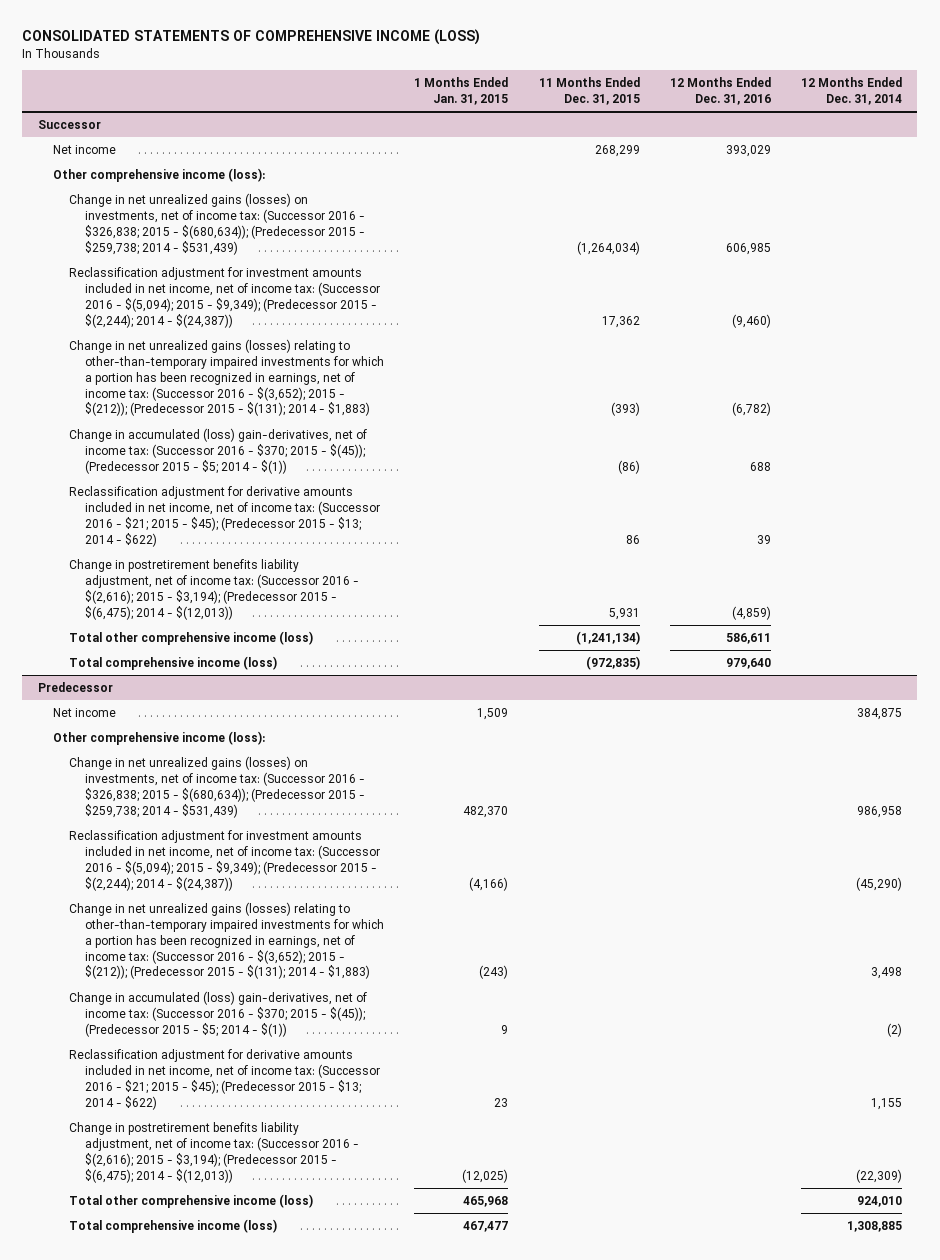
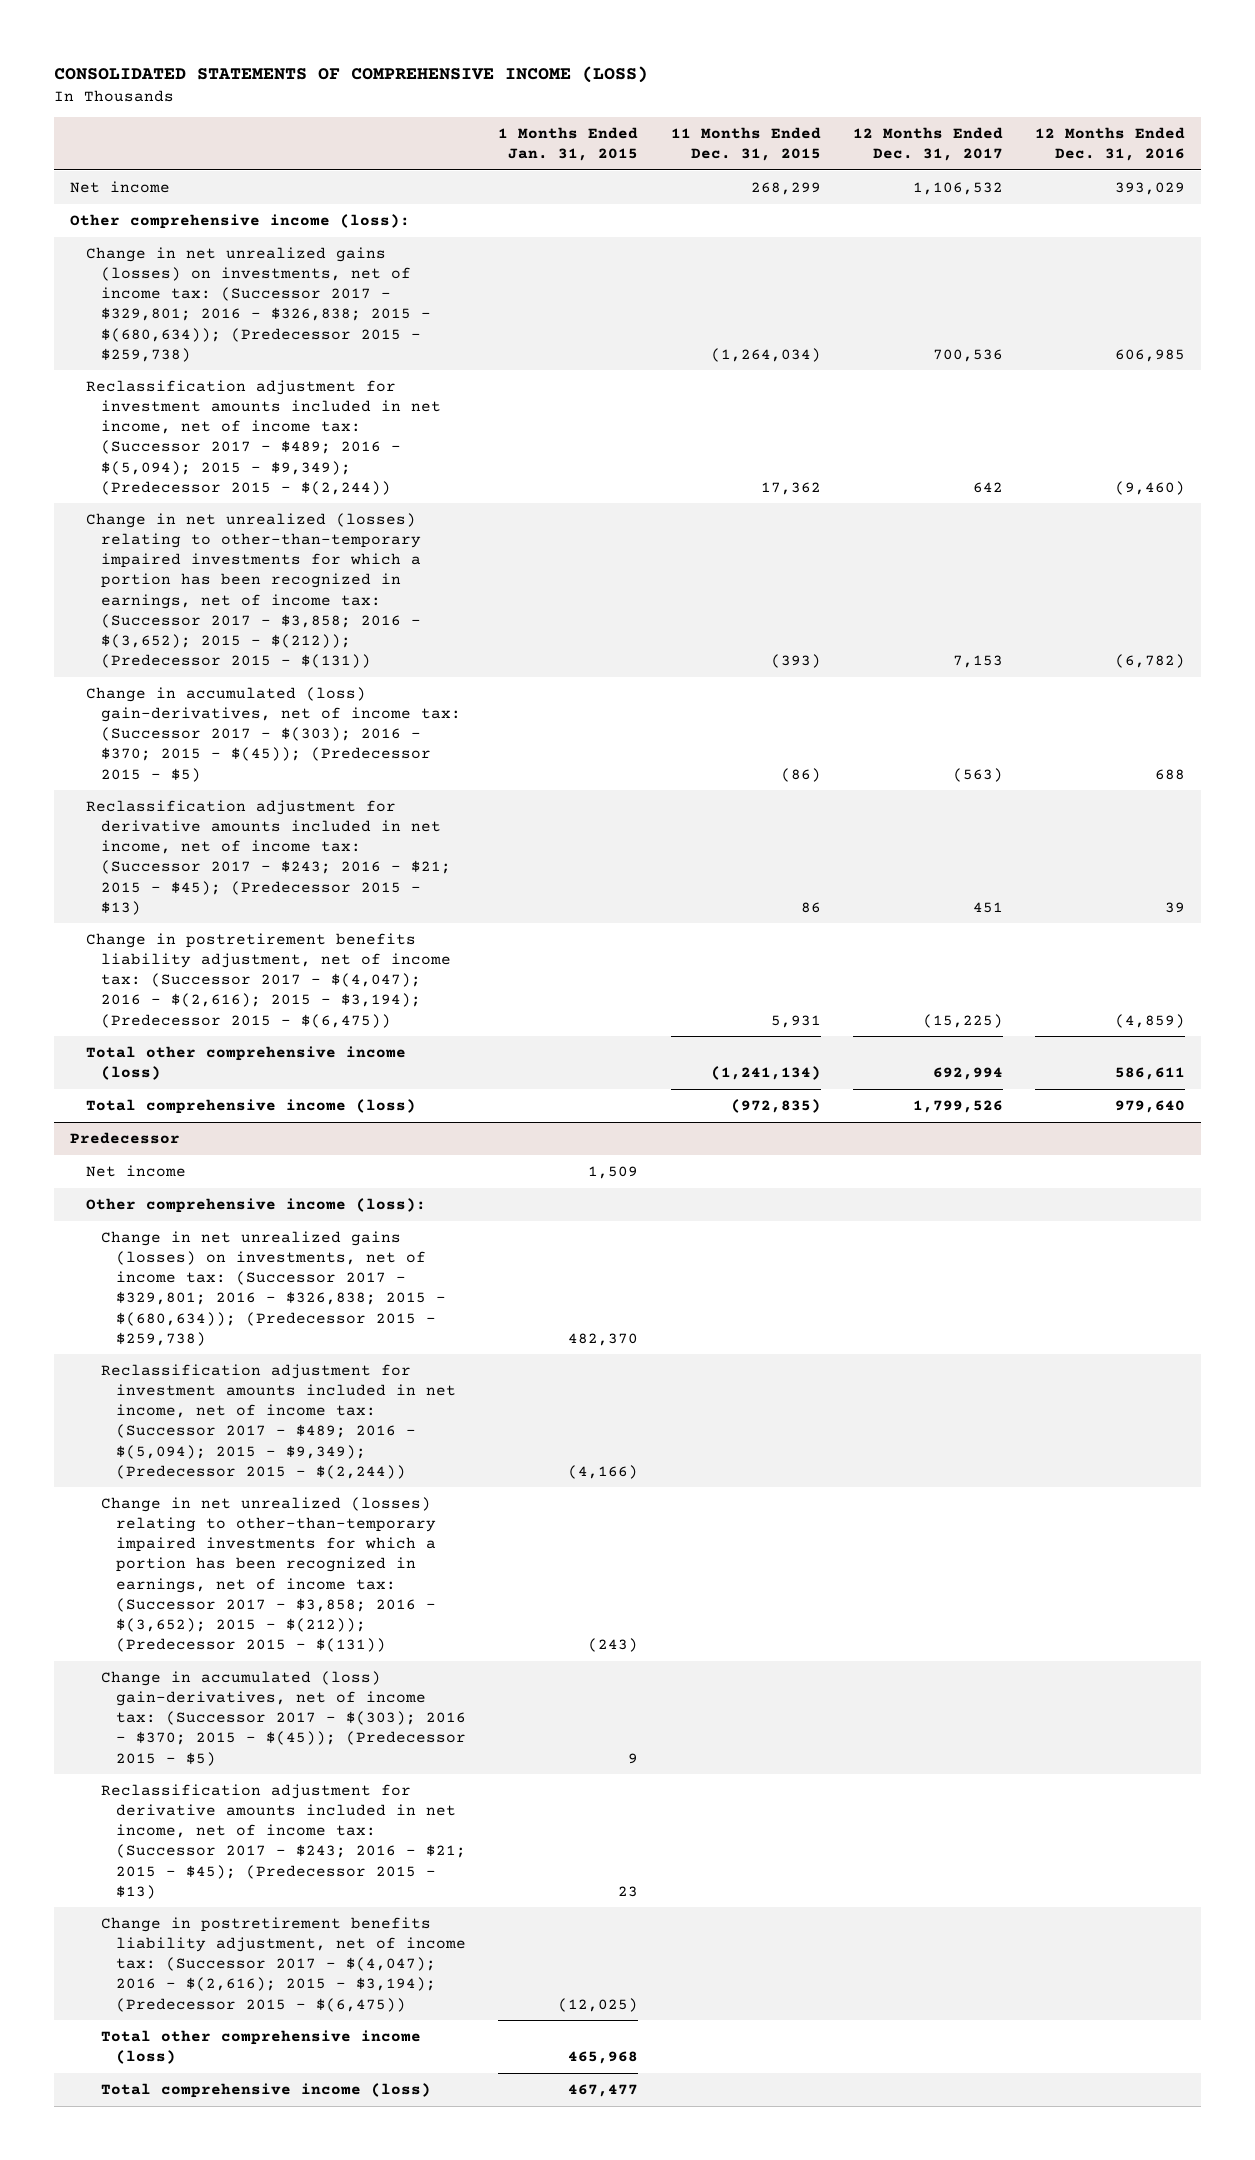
[801,76,903,105] 12 Months Ended Dec. 31, 2014 -> none
none -> [852,126,1003,161] 12 Months Ended Dec. 31, 2017
[37,119,101,129] Successor -> none
[69,192,366,255] Change in net unrealized gains (losses) on investments, net of income tax: (Successor 2016 - $326,838; 2015 - $(680,634)); (Predecessor 2015 - $259,738; 2014 - $531,439) -> [85,247,431,362] Change in net unrealized gains (losses) on investments, net of income tax: (Successor 2017 - $329,801; 2016 - $326,838; 2015 - $(680,634)); (Predecessor 2015 - $259,738)
[69,266,381,328] Reclassification adjustment for investment amounts included in net income, net of income tax: (Successor 2016 - $(5,094); 2015 - $9,349); (Predecessor 2015 - $(2,244); 2014 - $(24,387)) -> [85,380,441,495] Reclassification adjustment for investment amounts included in net income, net of income tax: (Successor 2017 - $489; 2016 - $(5,094); 2015 - $9,349); (Predecessor 2015 - $(2,244))
[69,338,385,417] Change in net unrealized gains (losses) relating to other-than-temporary impaired investments for which a portion has been recognized in earnings, net of income tax: (Successor 2016 - $(3,652); 2015 - $(212)); (Predecessor 2015 - $(131); 2014 - $1,883) -> [85,513,421,668] Change in net unrealized (losses) relating to other-than-temporary impaired investments for which a portion has been recognized in earnings, net of income tax: (Successor 2017 - $3,858; 2016 - $(3,652); 2015 - $(212)); (Predecessor 2015 - $(131))
[69,427,368,474] Change in accumulated (loss) gain-derivatives, net of income tax: (Successor 2016 - $370; 2015 - $(45)); (Predecessor 2015 - $5; 2014 - $(1)) -> [85,687,461,782] Change in accumulated (loss) gain-derivatives, net of income tax: (Successor 2017 - $(303); 2016 - $370; 2015 - $(45)); (Predecessor 2015 - $5)
[69,485,381,547] Reclassification adjustment for derivative amounts included in net income, net of income tax: (Successor 2016 - $21; 2015 - $45); (Predecessor 2015 - $13; 2014 - $622) -> [85,800,451,915] Reclassification adjustment for derivative amounts included in net income, net of income tax: (Successor 2017 - $243; 2016 - $21; 2015 - $45); (Predecessor 2015 - $13)
[69,558,360,620] Change in postretirement benefits liability adjustment, net of income tax: (Successor 2016 - $(2,616); 2015 - $3,194); (Predecessor 2015 - $(6,475); 2014 - $(12,013)) -> [85,933,451,1028] Change in postretirement benefits liability adjustment, net of income tax: (Successor 2017 - $(4,047); 2016 - $(2,616); 2015 - $3,194); (Predecessor 2015 - $(6,475))
[69,755,366,818] Change in net unrealized gains (losses) on investments, net of income tax: (Successor 2016 - $326,838; 2015 - $(680,634)); (Predecessor 2015 - $259,738; 2014 - $531,439) -> [100,1231,447,1346] Change in net unrealized gains (losses) on investments, net of income tax: (Successor 2017 - $329,801; 2016 - $326,838; 2015 - $(680,634)); (Predecessor 2015 - $259,738)
[69,829,381,891] Reclassification adjustment for investment amounts included in net income, net of income tax: (Successor 2016 - $(5,094); 2015 - $9,349); (Predecessor 2015 - $(2,244); 2014 - $(24,387)) -> [100,1364,457,1479] Reclassification adjustment for investment amounts included in net income, net of income tax: (Successor 2017 - $489; 2016 - $(5,094); 2015 - $9,349); (Predecessor 2015 - $(2,244))
[69,901,385,980] Change in net unrealized gains (losses) relating to other-than-temporary impaired investments for which a portion has been recognized in earnings, net of income tax: (Successor 2016 - $(3,652); 2015 - $(212)); (Predecessor 2015 - $(131); 2014 - $1,883) -> [100,1497,437,1652] Change in net unrealized (losses) relating to other-than-temporary impaired investments for which a portion has been recognized in earnings, net of income tax: (Successor 2017 - $3,858; 2016 - $(3,652); 2015 - $(212)); (Predecessor 2015 - $(131))
[69,990,368,1037] Change in accumulated (loss) gain-derivatives, net of income tax: (Successor 2016 - $370; 2015 - $(45)); (Predecessor 2015 - $5; 2014 - $(1)) -> [100,1671,467,1766] Change in accumulated (loss) gain-derivatives, net of income tax: (Successor 2017 - $(303); 2016 - $370; 2015 - $(45)); (Predecessor 2015 - $5)
[69,1048,381,1110] Reclassification adjustment for derivative amounts included in net income, net of income tax: (Successor 2016 - $21; 2015 - $45); (Predecessor 2015 - $13; 2014 - $622) -> [100,1784,467,1899] Reclassification adjustment for derivative amounts included in net income, net of income tax: (Successor 2017 - $243; 2016 - $21; 2015 - $45); (Predecessor 2015 - $13)
[69,1121,360,1183] Change in postretirement benefits liability adjustment, net of income tax: (Successor 2016 - $(2,616); 2015 - $3,194); (Predecessor 2015 - $(6,475); 2014 - $(12,013)) -> [100,1917,467,2012] Change in postretirement benefits liability adjustment, net of income tax: (Successor 2017 - $(4,047); 2016 - $(2,616); 2015 - $3,194); (Predecessor 2015 - $(6,475))

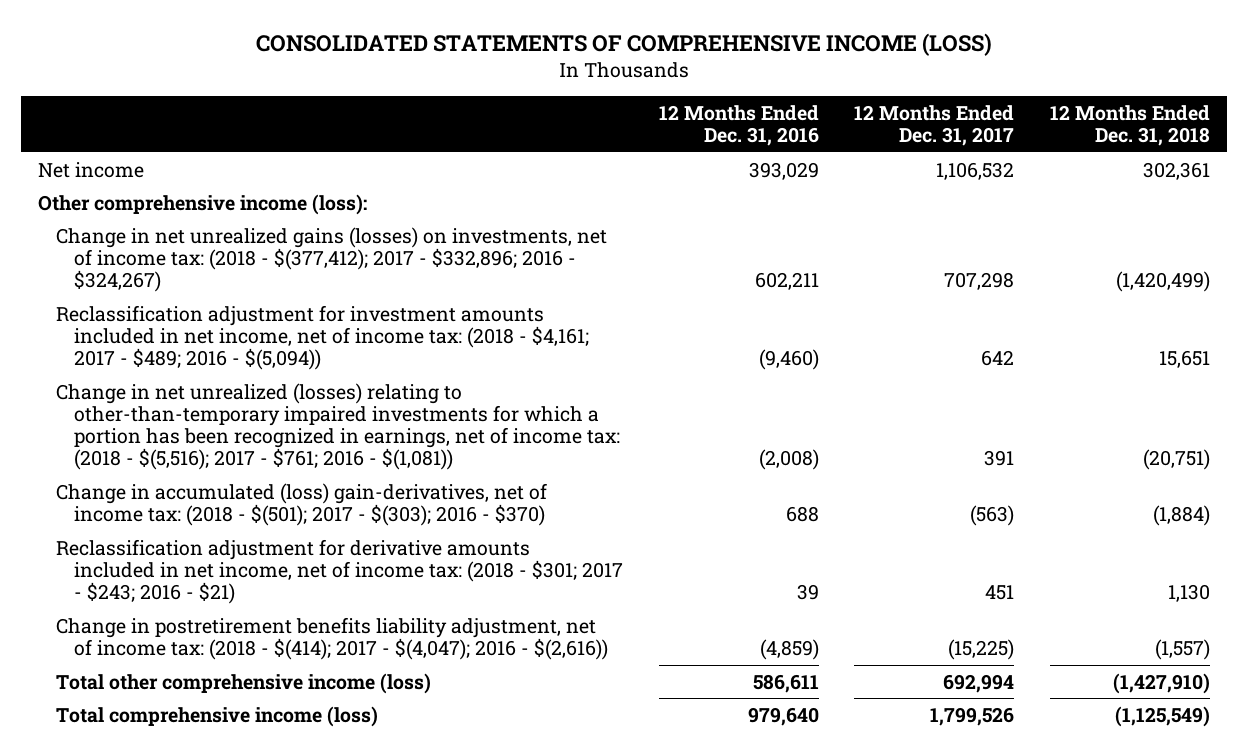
[498,126,639,161] 1 Months Ended Jan. 31, 2015 -> none
[670,126,821,161] 11 Months Ended Dec. 31, 2015 -> none
none -> [1049,104,1210,146] 12 Months Ended Dec. 31, 2018
[85,247,431,362] Change in net unrealized gains (losses) on investments, net of income tax: (Successor 2017 - $329,801; 2016 - $326,838; 2015 - $(680,634)); (Predecessor 2015 - $259,738) -> [56,226,608,293] Change in net unrealized gains (losses) on investments, net of income tax: (2018 - $(377,412); 2017 - $332,896; 2016 - $324,267)
[932,348,1003,362] 700,536 -> [944,272,1015,291] 707,298
[1114,348,1185,362] 606,985 -> [754,272,819,291] 602,211
[85,380,441,495] Reclassification adjustment for investment amounts included in net income, net of income tax: (Successor 2017 - $489; 2016 - $(5,094); 2015 - $9,349); (Predecessor 2015 - $(2,244)) -> [56,304,590,371] Reclassification adjustment for investment amounts included in net income, net of income tax: (2018 - $4,161; 2017 - $489; 2016 - $(5,094))
[85,513,421,668] Change in net unrealized (losses) relating to other-than-temporary impaired investments for which a portion has been recognized in earnings, net of income tax: (Successor 2017 - $3,858; 2016 - $(3,652); 2015 - $(212)); (Predecessor 2015 - $(131)) -> [56,382,621,471] Change in net unrealized (losses) relating to other-than-temporary impaired investments for which a portion has been recognized in earnings, net of income tax: (2018 - $(5,516); 2017 - $761; 2016 - $(1,081))
[952,654,1003,668] 7,153 -> [984,450,1015,467] 391
[1114,653,1185,668] (6,782) -> [758,449,819,471] (2,008)
[85,687,461,782] Change in accumulated (loss) gain-derivatives, net of income tax: (Successor 2017 - $(303); 2016 - $370; 2015 - $(45)); (Predecessor 2015 - $5) -> [56,482,548,526] Change in accumulated (loss) gain-derivatives, net of income tax: (2018 - $(501); 2017 - $(303); 2016 - $370)
[85,800,451,915] Reclassification adjustment for derivative amounts included in net income, net of income tax: (Successor 2017 - $243; 2016 - $21; 2015 - $45); (Predecessor 2015 - $13) -> [56,538,624,605] Reclassification adjustment for derivative amounts included in net income, net of income tax: (2018 - $301; 2017 - $243; 2016 - $21)
[85,933,451,1028] Change in postretirement benefits liability adjustment, net of income tax: (Successor 2017 - $(4,047); 2016 - $(2,616); 2015 - $3,194); (Predecessor 2015 - $(6,475)) -> [56,616,609,660] Change in postretirement benefits liability adjustment, net of income tax: (2018 - $(414); 2017 - $(4,047); 2016 - $(2,616))
[70,1132,181,1145] Predecessor -> none
[85,1165,186,1178] Net income -> none
[85,1198,426,1214] Other comprehensive income (loss): -> none
[100,1231,447,1346] Change in net unrealized gains (losses) on investments, net of income tax: (Successor 2017 - $329,801; 2016 - $326,838; 2015 - $(680,634)); (Predecessor 2015 - $259,738) -> none
[100,1364,457,1479] Reclassification adjustment for investment amounts included in net income, net of income tax: (Successor 2017 - $489; 2016 - $(5,094); 2015 - $9,349); (Predecessor 2015 - $(2,244)) -> none
[100,1497,437,1652] Change in net unrealized (losses) relating to other-than-temporary impaired investments for which a portion has been recognized in earnings, net of income tax: (Successor 2017 - $3,858; 2016 - $(3,652); 2015 - $(212)); (Predecessor 2015 - $(131)) -> none
[100,1671,467,1766] Change in accumulated (loss) gain-derivatives, net of income tax: (Successor 2017 - $(303); 2016 - $370; 2015 - $(45)); (Predecessor 2015 - $5) -> none
[100,1784,467,1899] Reclassification adjustment for derivative amounts included in net income, net of income tax: (Successor 2017 - $243; 2016 - $21; 2015 - $45); (Predecessor 2015 - $13) -> none
[100,1917,467,2012] Change in postretirement benefits liability adjustment, net of income tax: (Successor 2017 - $(4,047); 2016 - $(2,616); 2015 - $3,194); (Predecessor 2015 - $(6,475)) -> none
[100,2030,421,2065] Total other comprehensive income (loss) -> none
[100,2083,431,2099] Total comprehensive income (loss) -> none

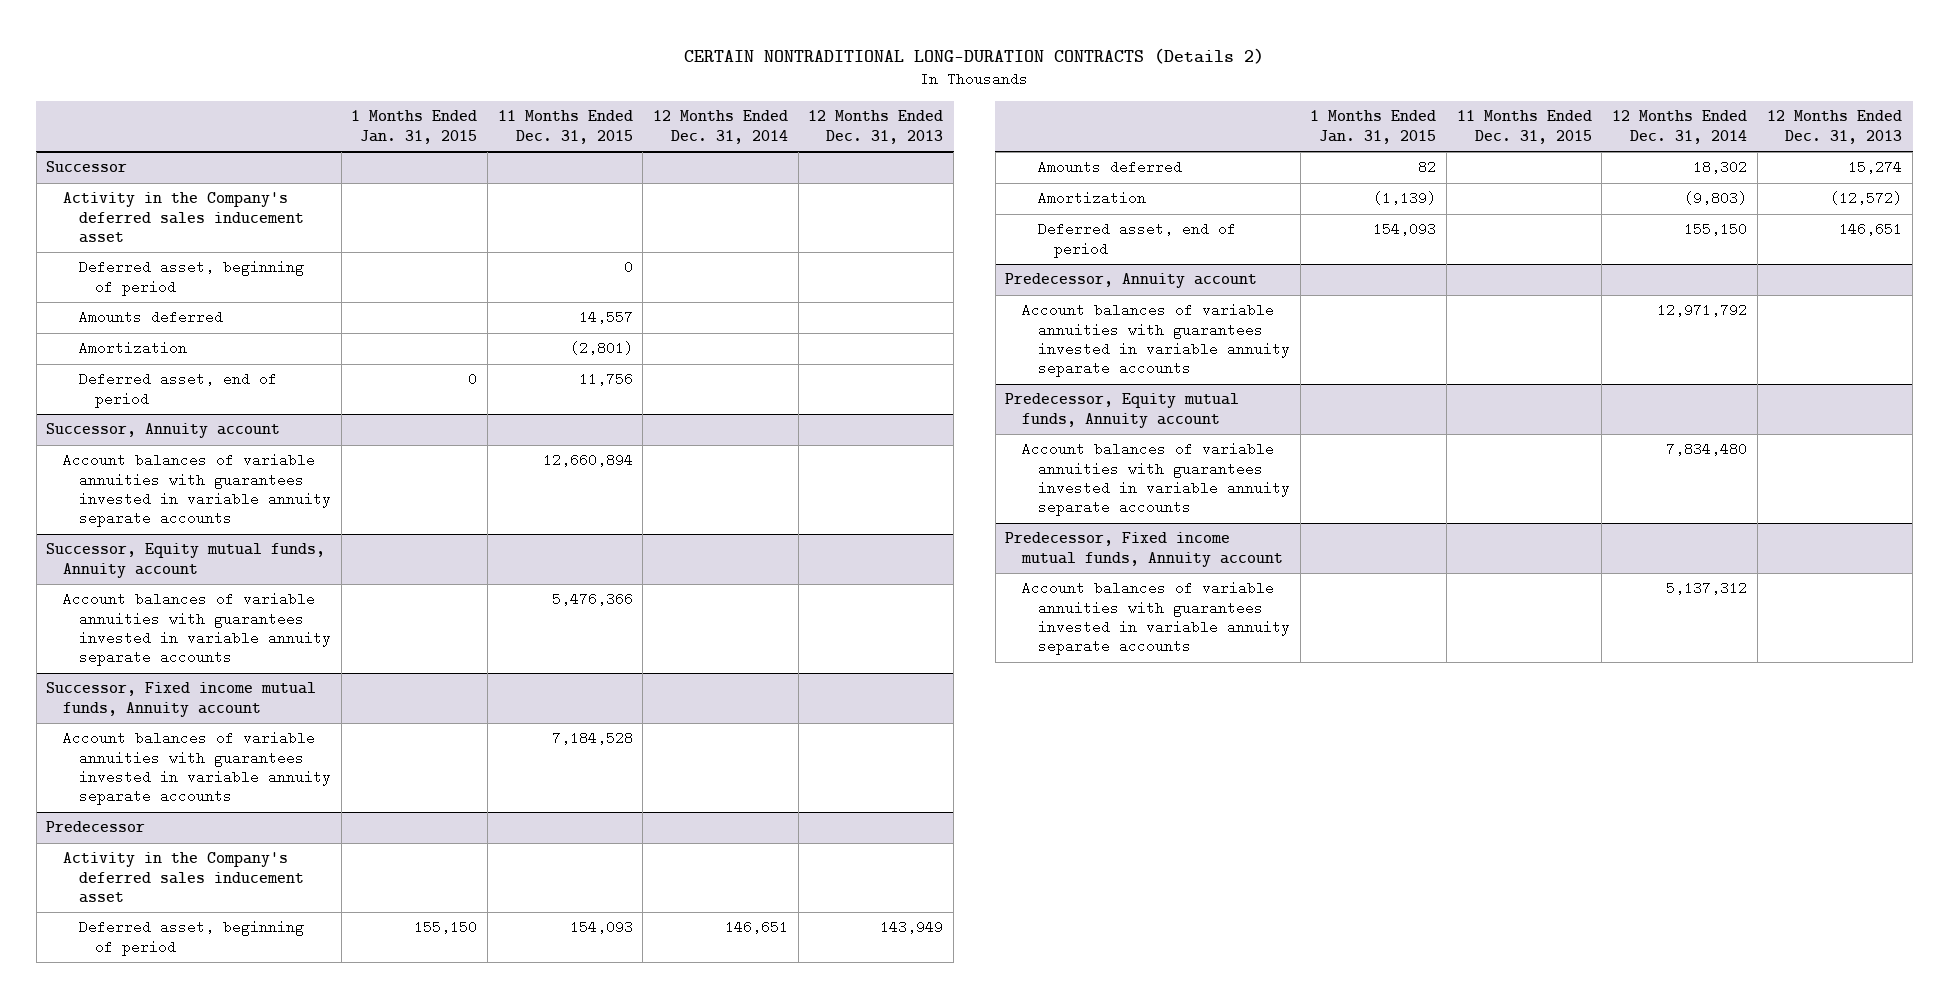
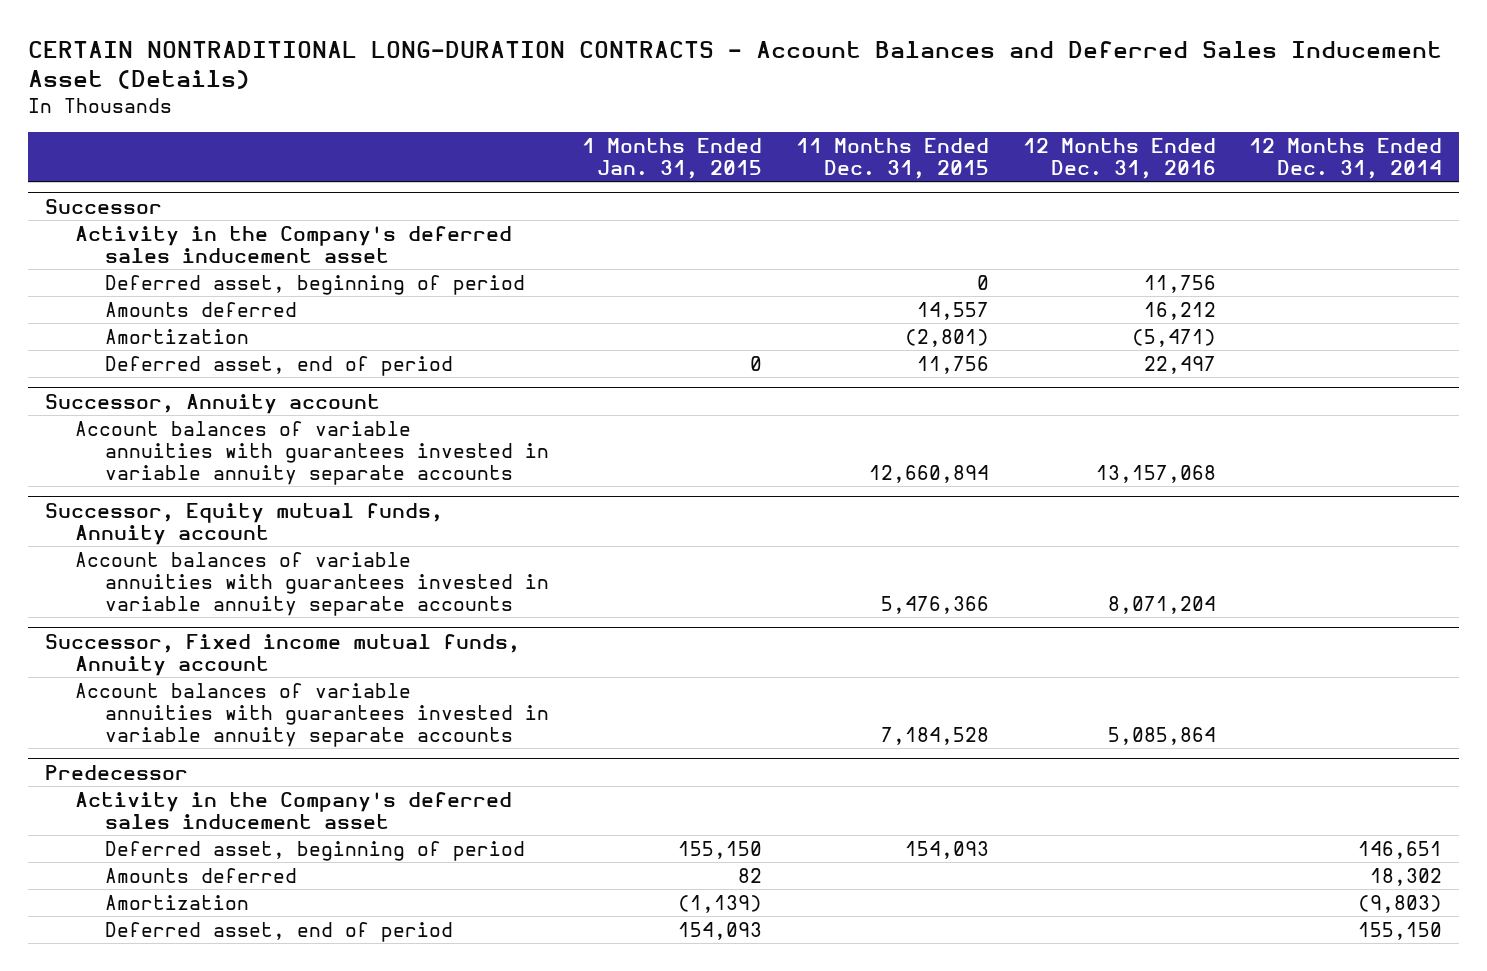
[684,47,1265,64] CERTAIN NONTRADITIONAL LONG-DURATION CONTRACTS (Details 2) -> [28,40,1443,90] CERTAIN NONTRADITIONAL LONG-DURATION CONTRACTS - Account Balances and Deferred Sales Inducement Asset (Details)
[808,110,944,144] 12 Months Ended Dec. 31, 2013 -> none
none -> [1022,137,1216,179] 12 Months Ended Dec. 31, 2016
[1005,273,1258,289] Predecessor, Annuity account -> none
[1021,303,1290,378] Account balances of variable annuities with guarantees invested in variable annuity separate accounts -> none
[1005,393,1240,428] Predecessor, Equity mutual funds, Annuity account -> none
[1021,442,1290,517] Account balances of variable annuities with guarantees invested in variable annuity separate accounts -> none
[1005,532,1283,567] Predecessor, Fixed income mutual funds, Annuity account -> none
[1021,581,1290,656] Account balances of variable annuities with guarantees invested in variable annuity separate accounts -> none

